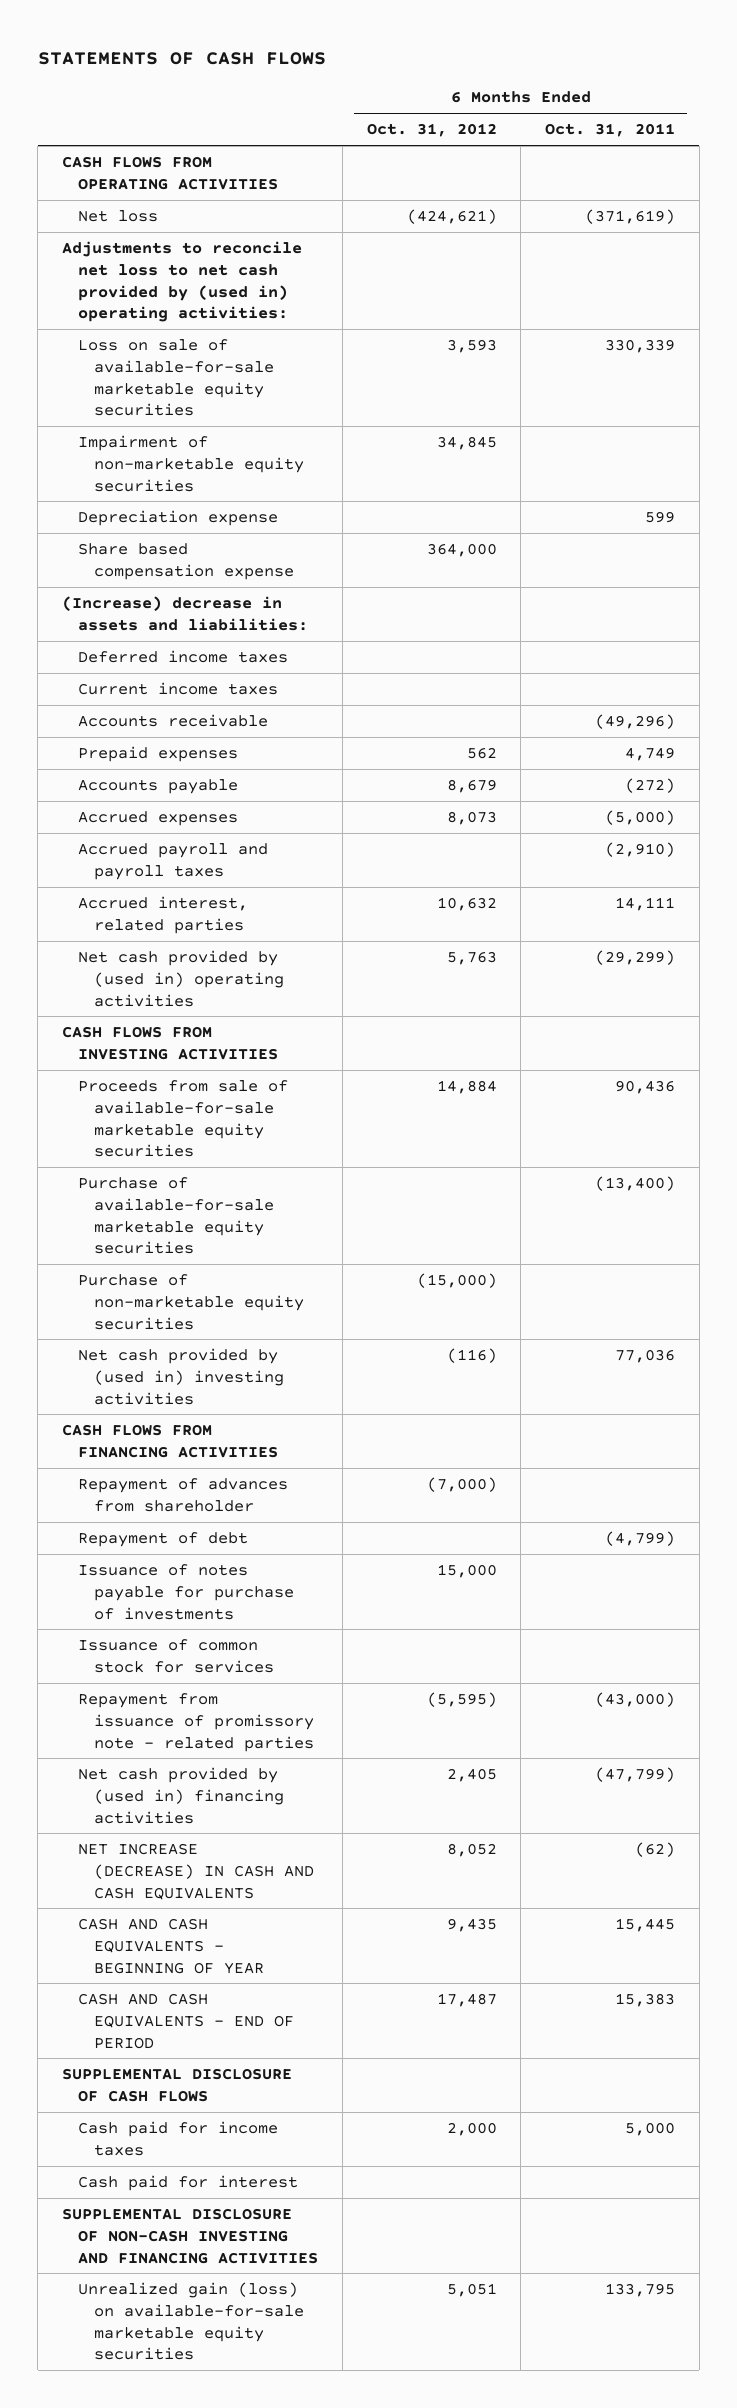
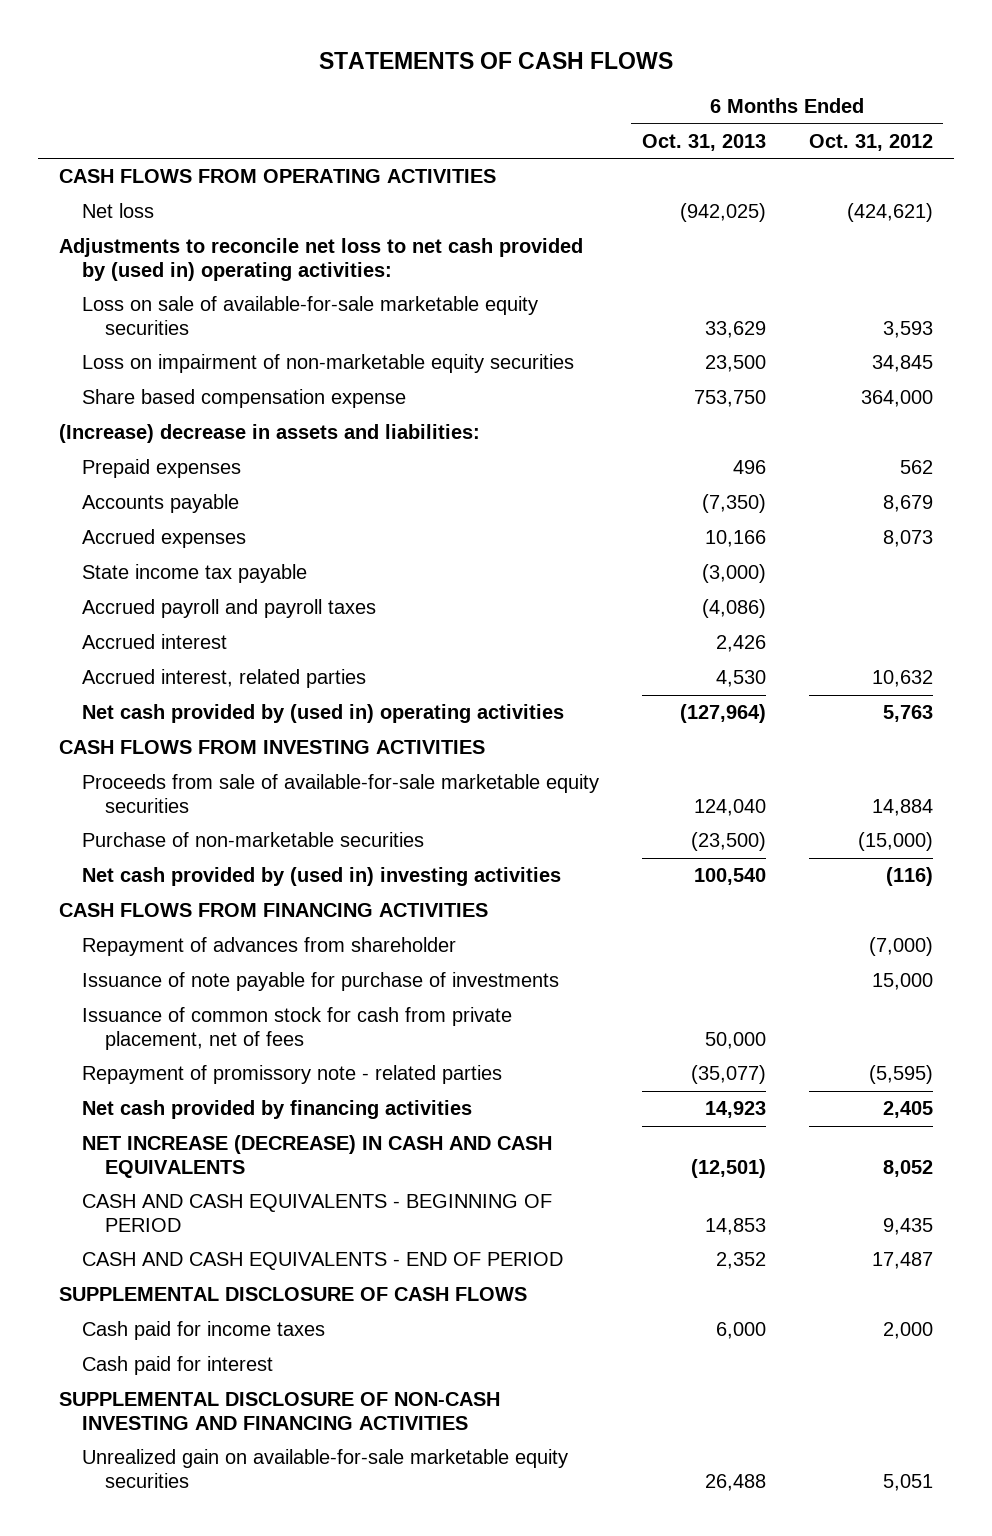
[545,123,676,138] Oct. 31, 2011 -> none
none -> [641,134,766,152] Oct. 31, 2013
[78,509,279,526] Depreciation expense -> none
[78,434,305,492] Impairment of non-marketable equity securities -> [82,354,575,374] Loss on impairment of non-marketable equity securities
[78,649,289,663] Deferred income taxes -> none
[78,681,279,695] Current income taxes -> none
[78,713,269,727] Accounts receivable -> none
none -> [82,564,308,584] State income tax payable
none -> [82,634,228,650] Accrued interest
[78,1176,275,1255] Purchase of available-for-sale marketable equity securities -> none
[78,1273,305,1330] Purchase of non-marketable equity securities -> [82,832,425,848] Purchase of non-marketable securities
[78,1531,249,1547] Repayment of debt -> none
[78,1563,295,1620] Issuance of notes payable for purchase of investments -> [82,972,560,992] Issuance of note payable for purchase of investments
[78,1638,275,1673] Issuance of common stock for services -> [82,1007,513,1050] Issuance of common stock for cash from private placement, net of fees
[78,1692,315,1752] Repayment from issuance of promissory note - related parties -> [82,1065,503,1085] Repayment of promissory note - related parties
[78,1766,285,1824] Net cash provided by (used in) financing activities -> [82,1100,473,1120] Net cash provided by financing activities
[78,1917,265,1974] CASH AND CASH EQUIVALENTS - BEGINNING OF YEAR -> [82,1194,553,1232] CASH AND CASH EQUIVALENTS - BEGINNING OF PERIOD
[78,2281,305,2361] Unrealized gain (loss) on available-for-sale marketable equity securities -> [82,1449,569,1488] Unrealized gain on available-for-sale marketable equity securities

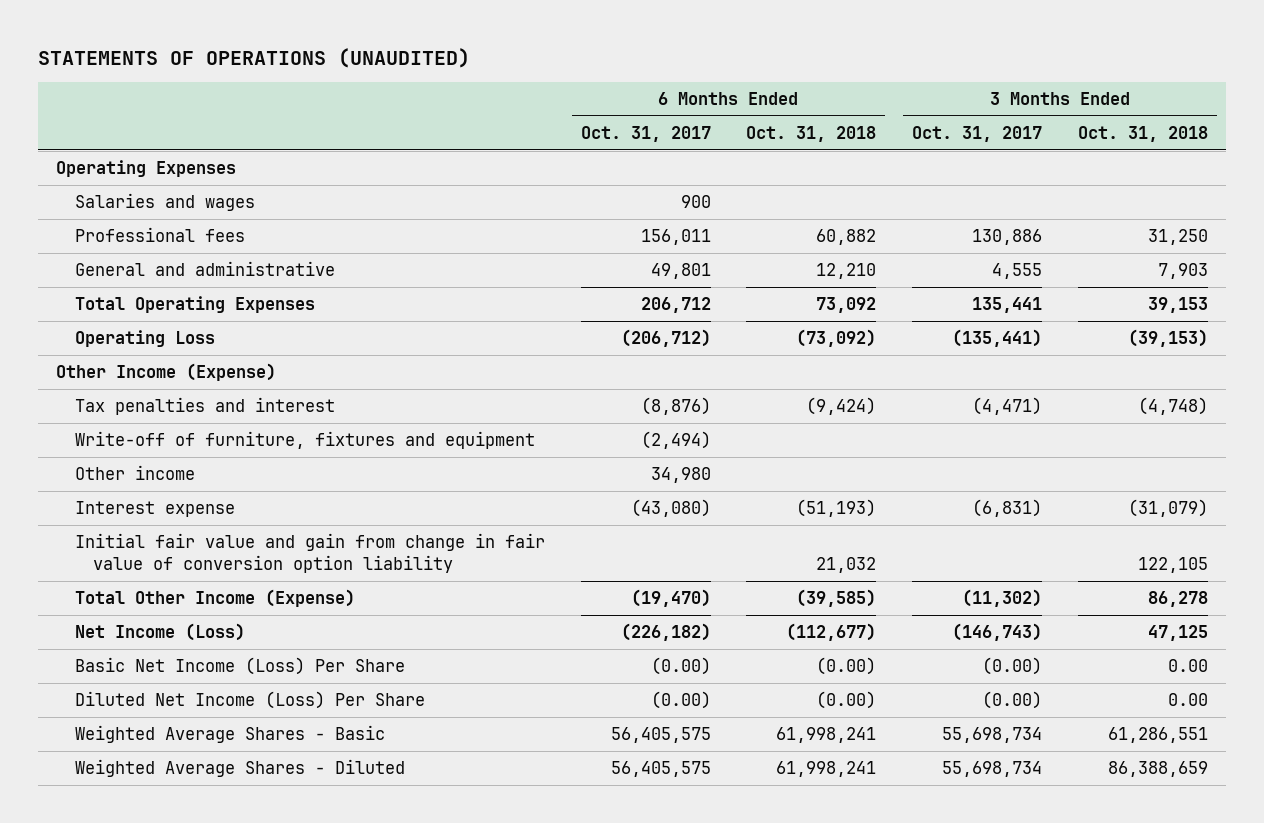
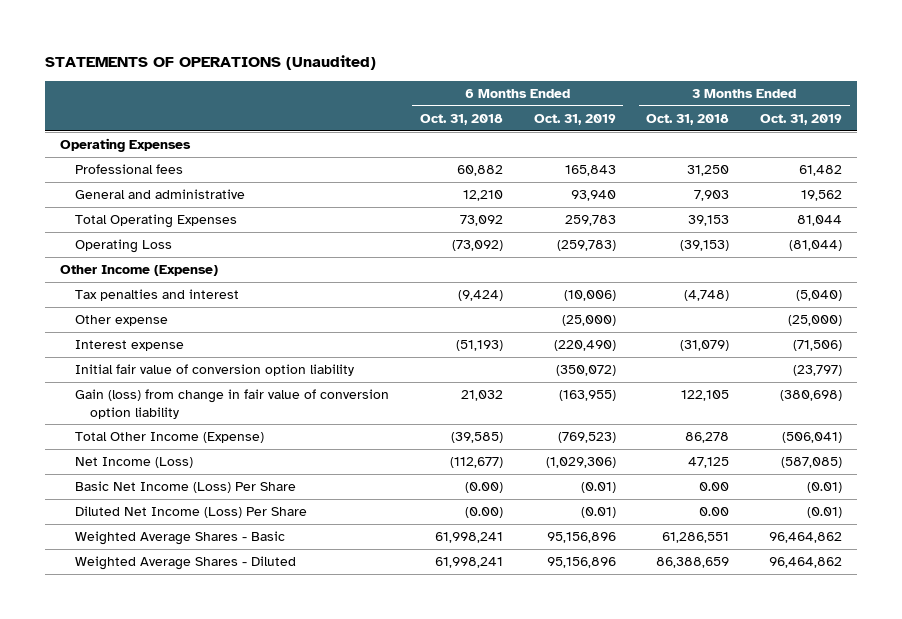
[38,47,471,68] STATEMENTS OF OPERATIONS (UNAUDITED) -> [45,54,377,70] STATEMENTS OF OPERATIONS (Unaudited)
[580,126,711,143] Oct. 31, 2017 -> none
[912,126,1043,143] Oct. 31, 2017 -> none
none -> [533,113,616,125] Oct. 31, 2019
none -> [760,113,843,125] Oct. 31, 2019
[74,193,255,212] Salaries and wages -> none
[74,431,535,450] Write-off of furniture, fixtures and equipment -> none
[74,465,195,481] Other income -> none
none -> [75,315,169,327] Other expense
none -> [75,364,355,377] Initial fair value of conversion option liability
[74,533,545,574] Initial fair value and gain from change in fair value of conversion option liability -> [75,389,390,419] Gain (loss) from change in fair value of conversion option liability

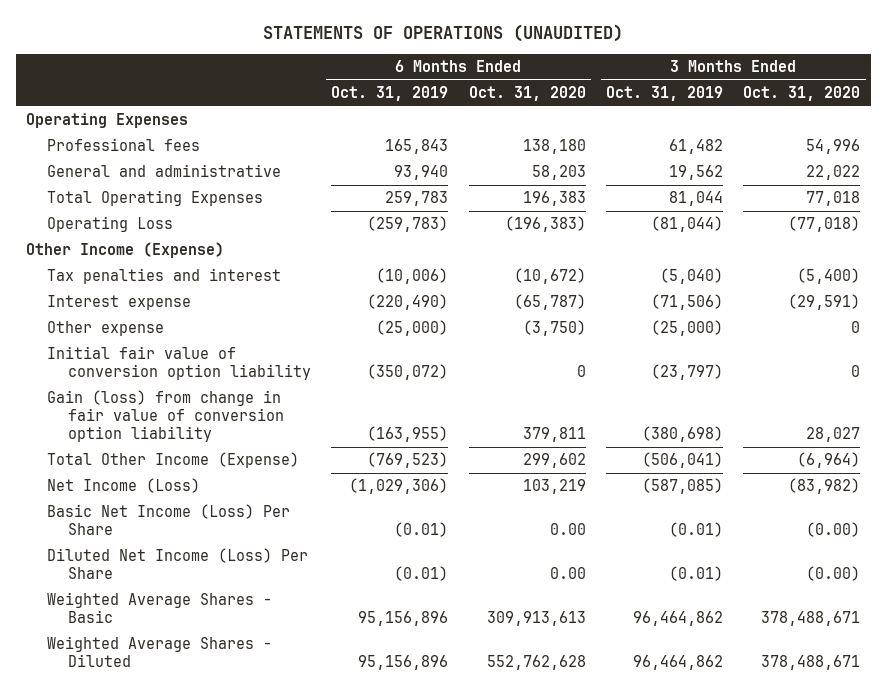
[45,54,377,70] STATEMENTS OF OPERATIONS (Unaudited) -> [263,24,624,43] STATEMENTS OF OPERATIONS (UNAUDITED)
[420,113,504,125] Oct. 31, 2018 -> none
[646,113,730,125] Oct. 31, 2018 -> none
none -> [468,86,586,102] Oct. 31, 2020
none -> [743,86,861,102] Oct. 31, 2020
[75,315,169,327] Other expense -> [46,321,164,337] Other expense

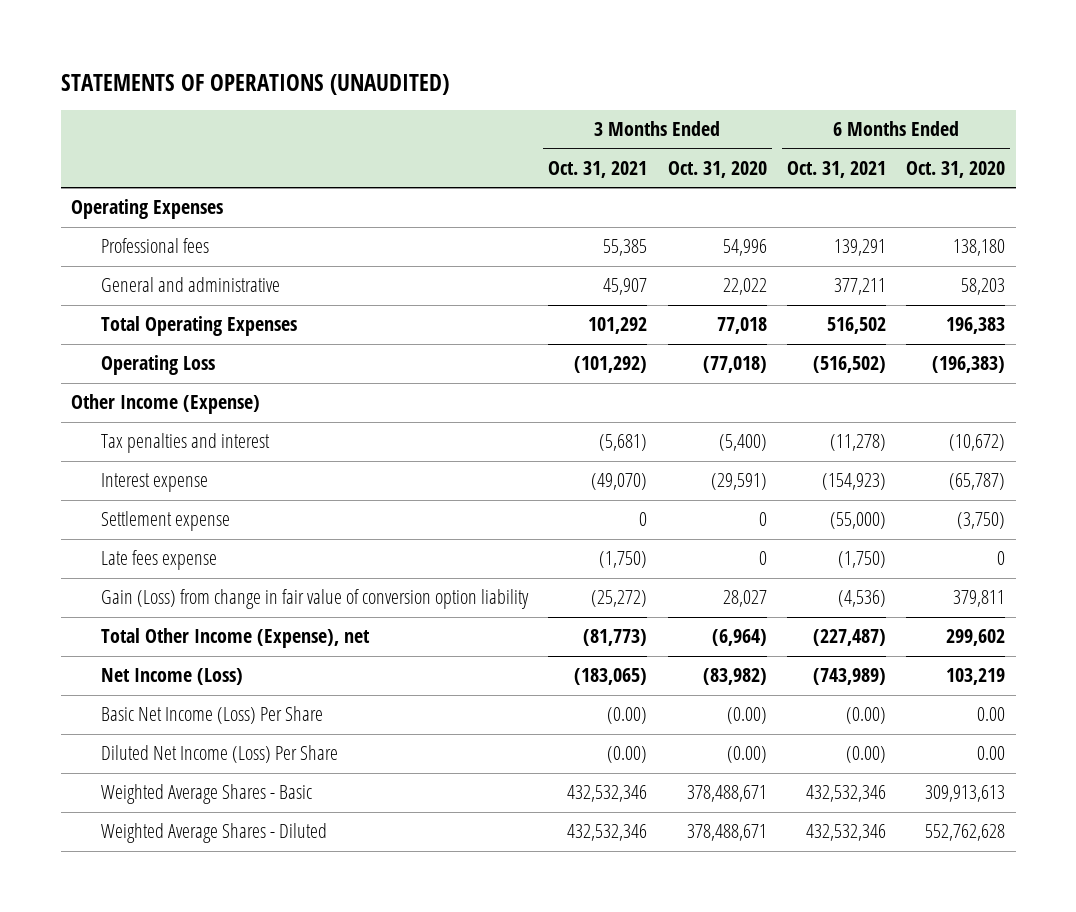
[331,86,449,102] Oct. 31, 2019 -> none
[606,86,724,102] Oct. 31, 2019 -> none
none -> [548,161,648,179] Oct. 31, 2021
none -> [786,161,886,179] Oct. 31, 2021
[46,346,311,381] Initial fair value of conversion option liability -> none
[46,321,164,337] Other expense -> [100,511,230,532] Settlement expense
none -> [100,550,217,571] Late fees expense
[46,390,284,443] Gain (loss) from change in fair value of conversion option liability -> [100,589,529,610] Gain (Loss) from change in fair value of conversion option liability
[46,452,299,469] Total Other Income (Expense) -> [100,628,370,649] Total Other Income (Expense), net

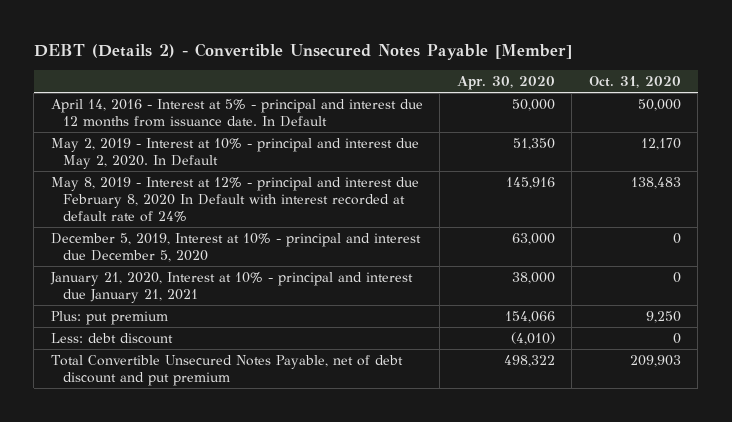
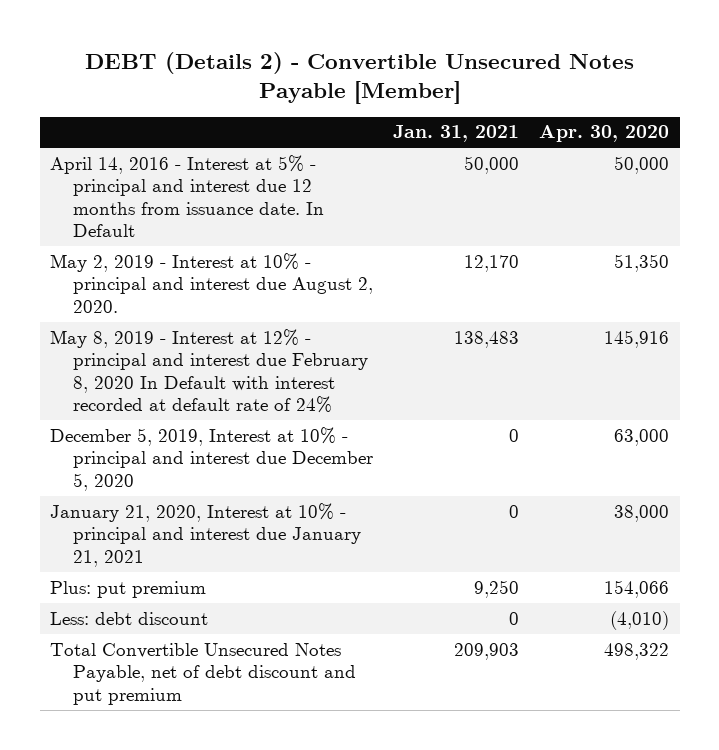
[588,76,681,89] Oct. 31, 2020 -> none
none -> [393,125,520,143] Jan. 31, 2021
[50,137,419,169] May 2, 2019 - Interest at 10% - principal and interest due May 2, 2020. In Default -> [50,252,373,313] May 2, 2019 - Interest at 10% - principal and interest due August 2, 2020.

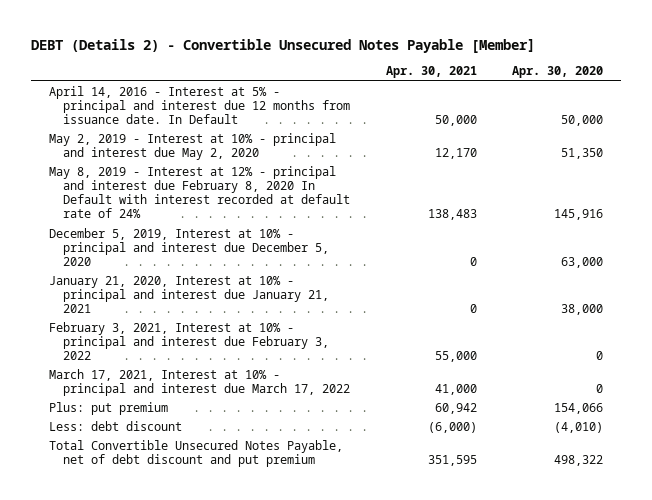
[393,125,520,143] Jan. 31, 2021 -> none
none -> [385,66,477,79] Apr. 30, 2021
[50,252,373,313] May 2, 2019 - Interest at 10% - principal and interest due August 2, 2020. -> [48,132,336,160] May 2, 2019 - Interest at 10% - principal and interest due May 2, 2020
none -> [48,321,330,361] February 3, 2021, Interest at 10% - principal and interest due February 3, 2022
none -> [48,368,351,396] March 17, 2021, Interest at 10% - principal and interest due March 17, 2022

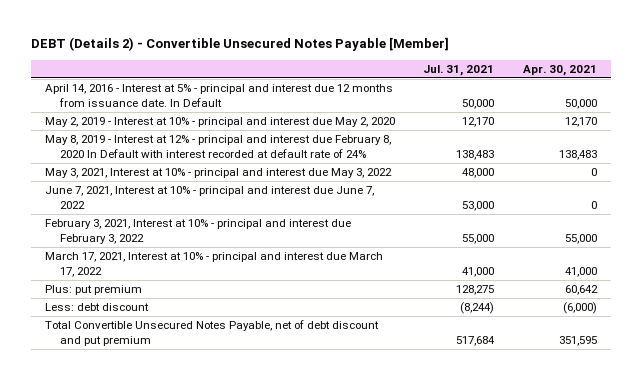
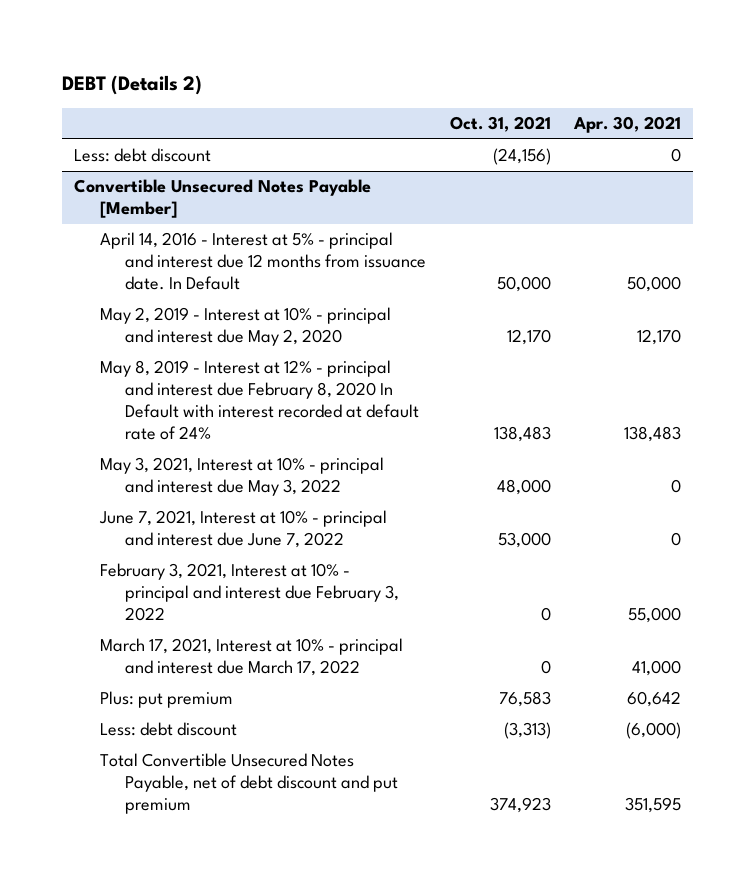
[30,37,449,52] DEBT (Details 2) - Convertible Unsecured Notes Payable [Member] -> [62,75,203,96] DEBT (Details 2)
[423,64,495,76] Jul. 31, 2021 -> none
none -> [449,116,551,133] Oct. 31, 2021
none -> [74,148,212,163] Less: debt discount
none -> [74,179,372,219] Convertible Unsecured Notes Payable [Member]

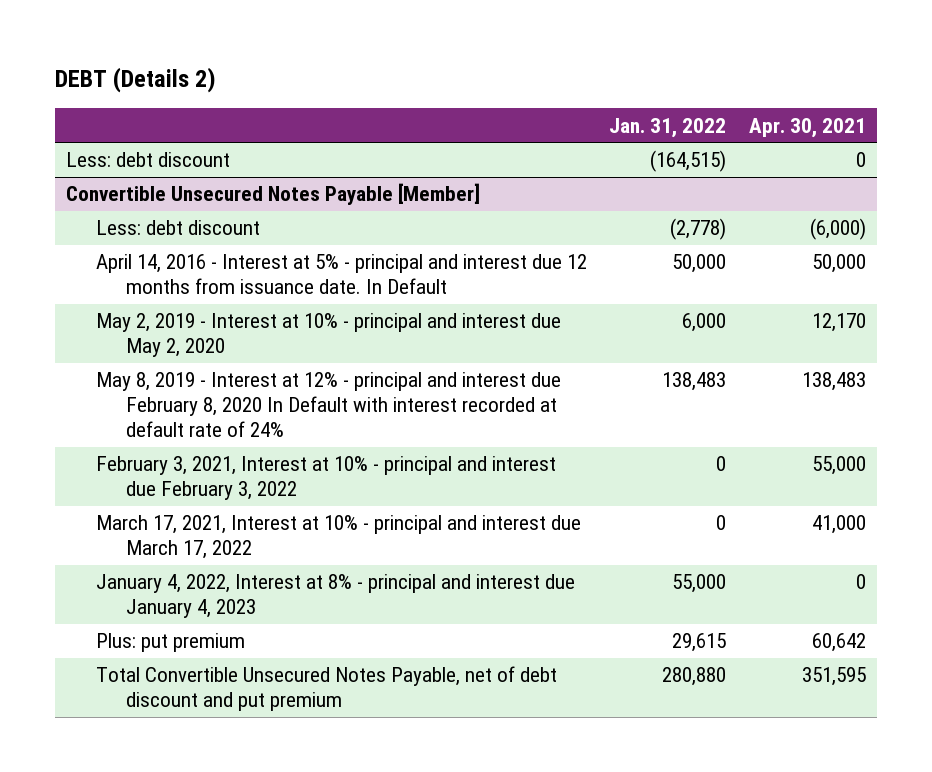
[449,116,551,133] Oct. 31, 2021 -> none
none -> [609,117,727,138] Jan. 31, 2022
[99,722,237,737] Less: debt discount -> [95,220,260,236] Less: debt discount
[99,457,384,497] May 3, 2021, Interest at 10% - principal and interest due May 3, 2022 -> none
[98,510,387,549] June 7, 2021, Interest at 10% - principal and interest due June 7, 2022 -> none
none -> [95,574,575,619] January 4, 2022, Interest at 8% - principal and interest due January 4, 2023

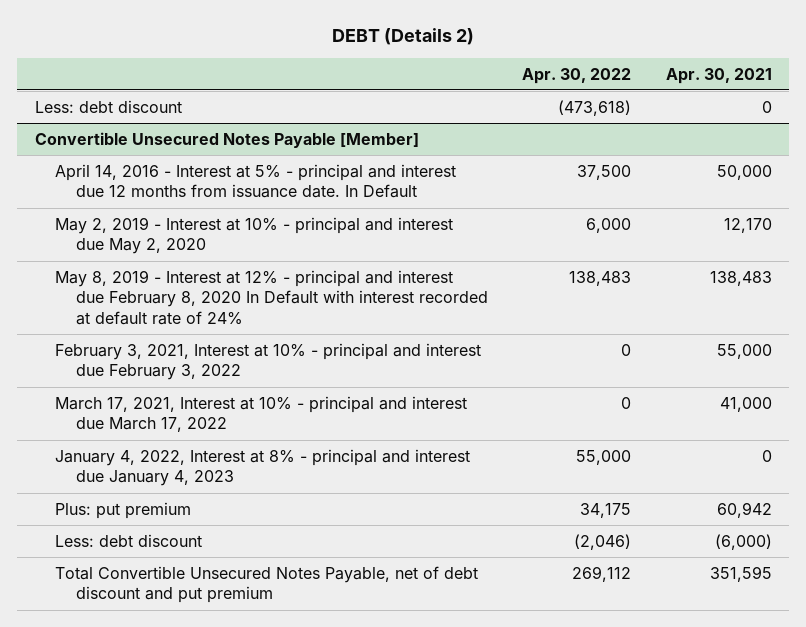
[609,117,727,138] Jan. 31, 2022 -> none
none -> [522,67,632,84] Apr. 30, 2022
[812,633,867,653] 60,642 -> [716,501,772,518] 60,942
[95,220,260,236] Less: debt discount -> [55,533,203,547] Less: debt discount

